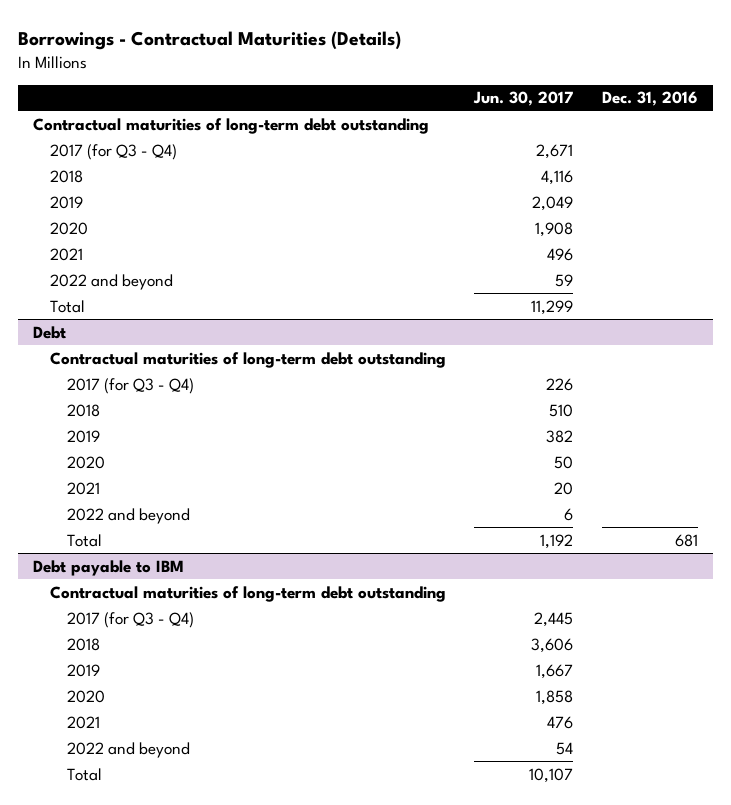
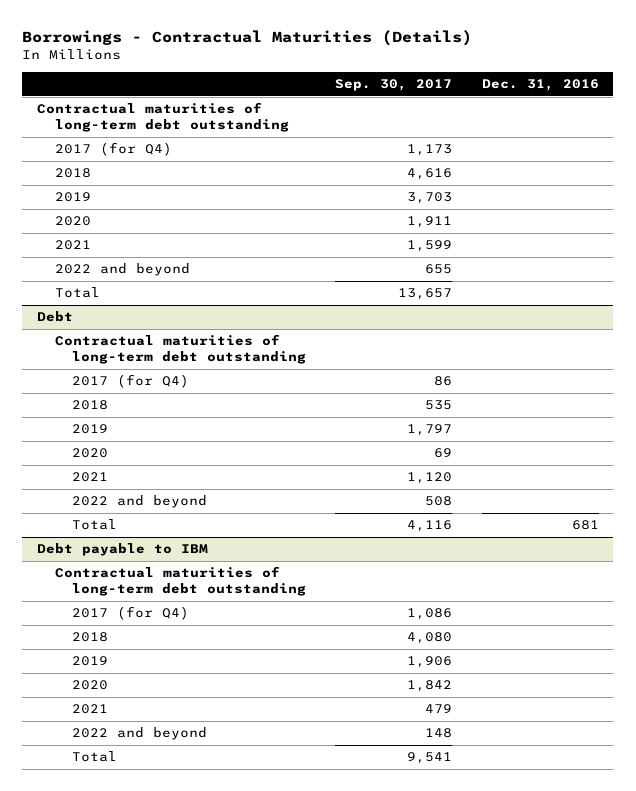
[473,91,574,107] Jun. 30, 2017 -> none
none -> [335,78,453,91] Sep. 30, 2017
[49,143,177,160] 2017 (for Q3 - Q4) -> [54,142,172,157] 2017 (for Q4)
[67,377,195,394] 2017 (for Q3 - Q4) -> [72,374,190,389] 2017 (for Q4)
[67,611,195,628] 2017 (for Q3 - Q4) -> [72,606,190,621] 2017 (for Q4)

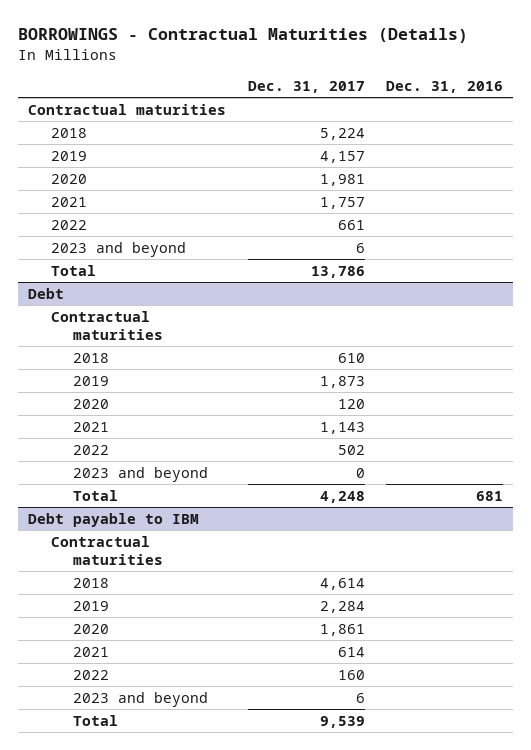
[22,29,473,46] Borrowings - Contractual Maturities (Details) -> [17,28,468,44] BORROWINGS - Contractual Maturities (Details)
[335,78,453,91] Sep. 30, 2017 -> none
none -> [247,80,365,93] Dec. 31, 2017
[54,142,172,157] 2017 (for Q4) -> none
[37,102,289,132] Contractual maturities of long-term debt outstanding -> [28,103,227,115] Contractual maturities
none -> [50,219,87,230] 2022
[54,263,190,277] 2022 and beyond -> [50,241,186,257] 2023 and beyond
[72,374,190,389] 2017 (for Q4) -> none
[54,334,307,364] Contractual maturities of long-term debt outstanding -> [50,310,164,340] Contractual maturities
none -> [73,444,110,455] 2022
[72,495,208,509] 2022 and beyond -> [73,466,209,482] 2023 and beyond
[72,606,190,621] 2017 (for Q4) -> none
[54,566,307,596] Contractual maturities of long-term debt outstanding -> [50,535,164,565] Contractual maturities
none -> [73,669,110,680] 2022
[72,727,208,741] 2022 and beyond -> [73,691,209,707] 2023 and beyond

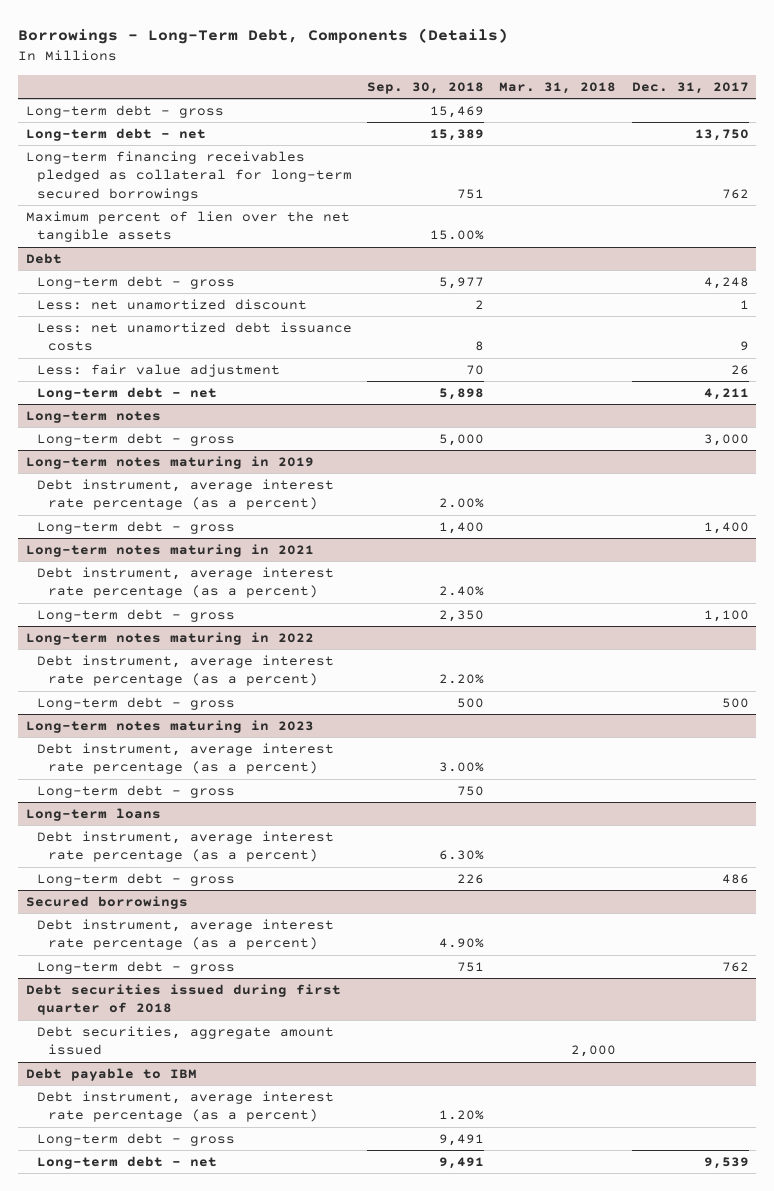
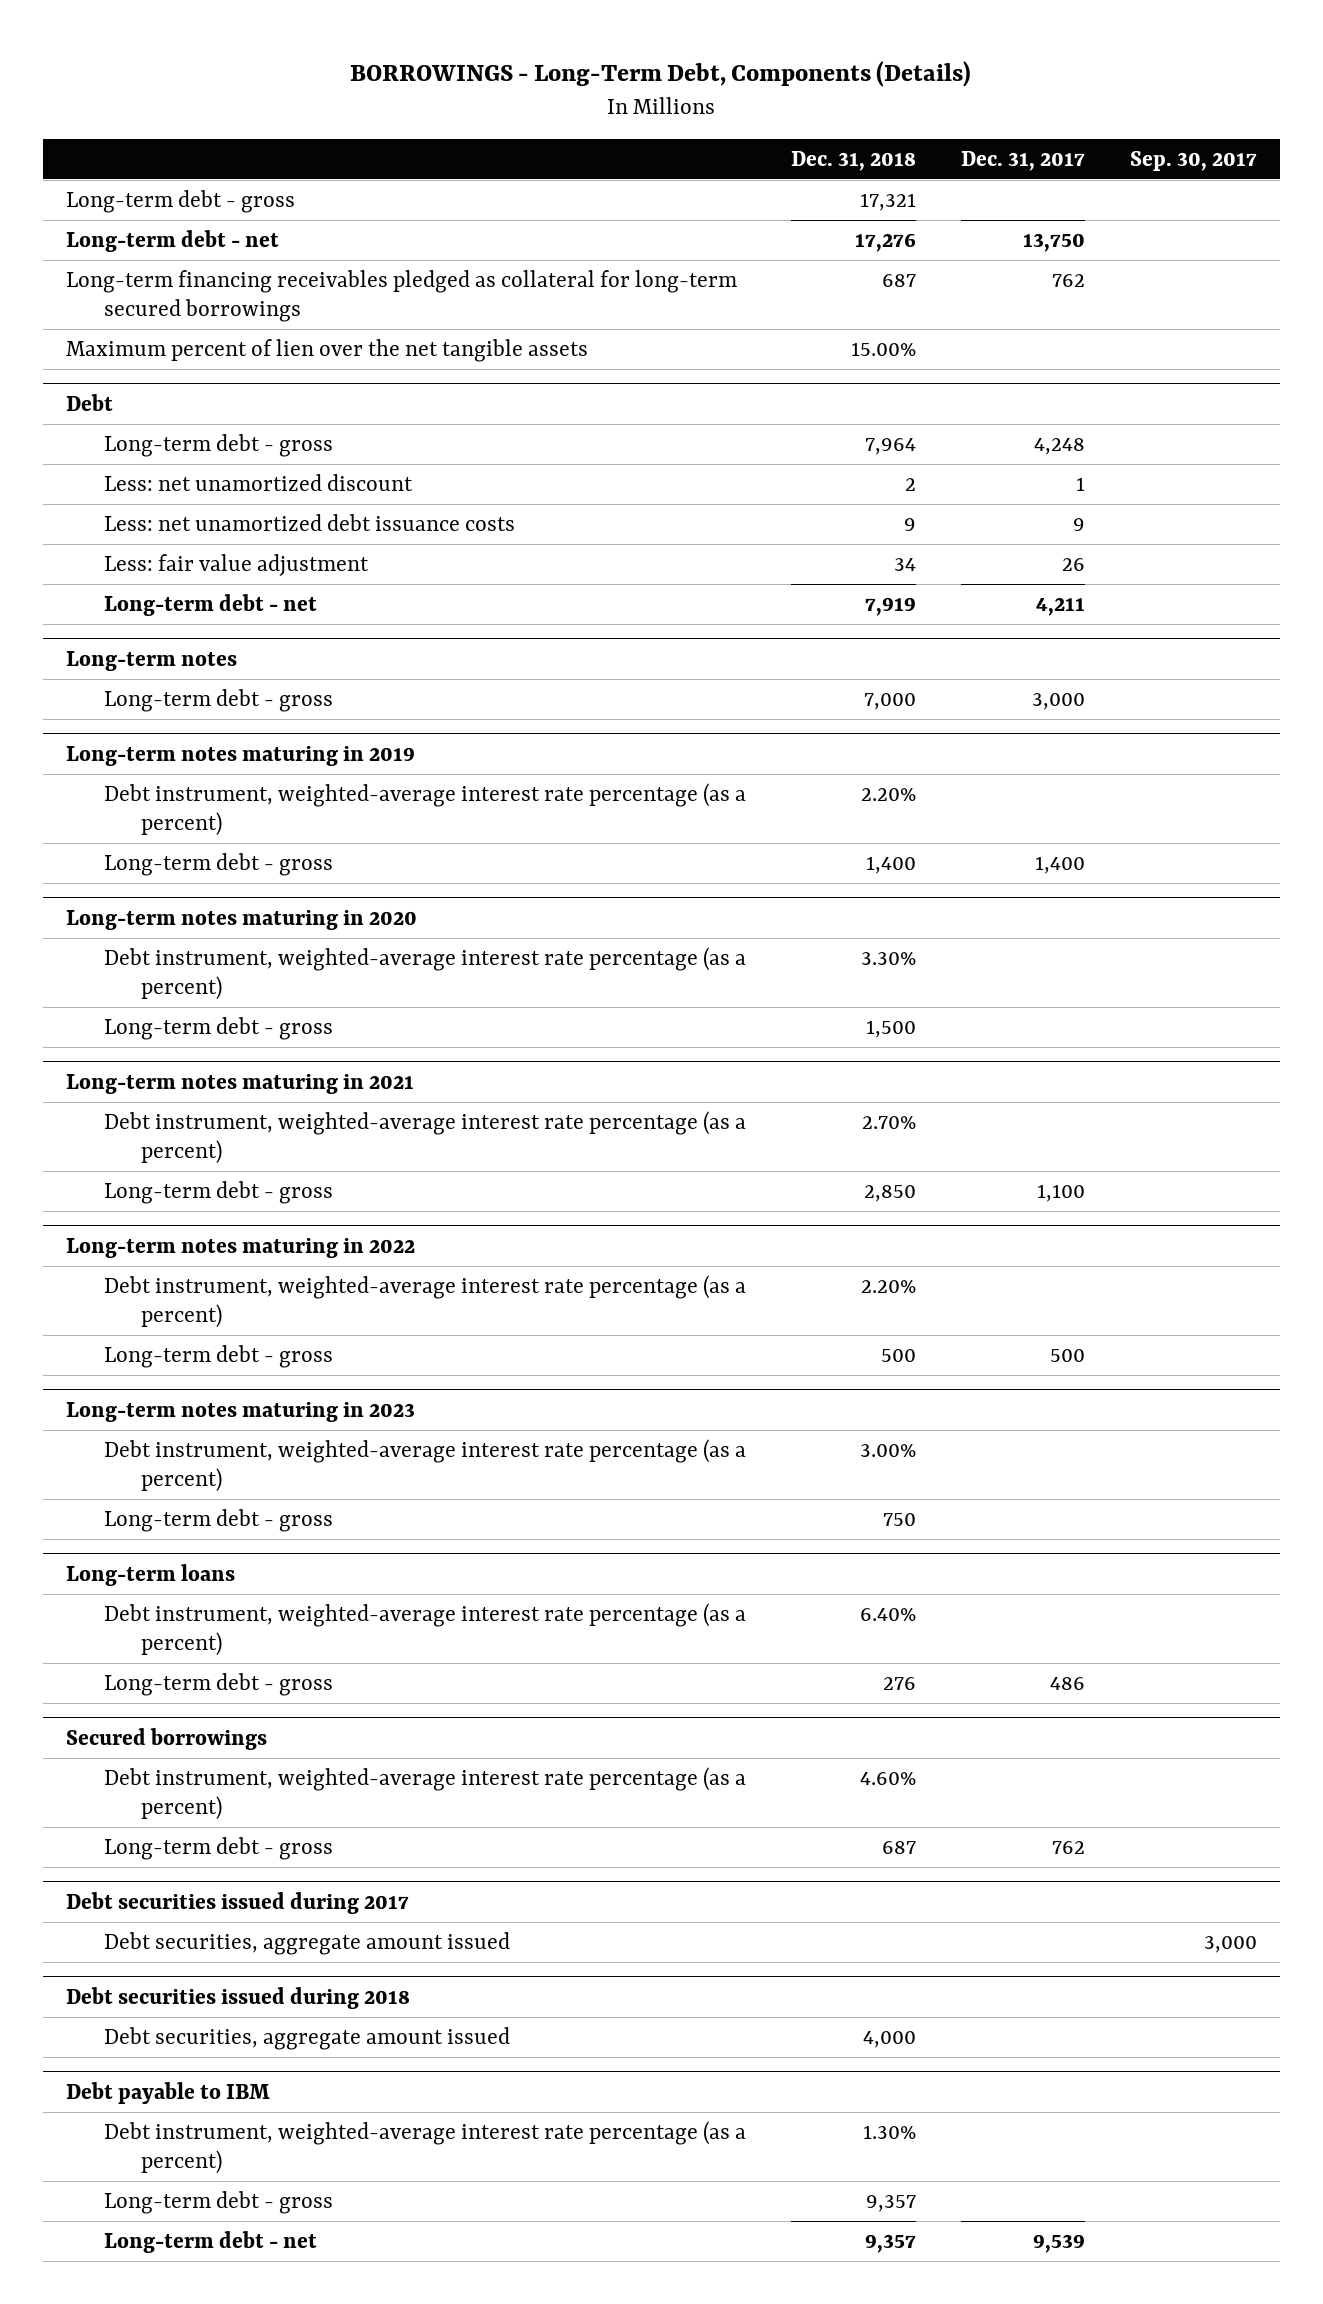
[17,28,508,45] Borrowings - Long-Term Debt, Components (Details) -> [350,61,972,88] BORROWINGS - Long-Term Debt, Components (Details)
[367,81,485,94] Sep. 30, 2018 -> none
[499,81,617,94] Mar. 31, 2018 -> none
none -> [790,150,916,171] Dec. 31, 2018
none -> [1129,150,1257,171] Sep. 30, 2017
[36,479,334,511] Debt instrument, average interest rate percentage (as a percent) -> [103,782,746,837] Debt instrument, weighted-average interest rate percentage (as a percent)
none -> [66,909,418,930] Long-term notes maturing in 2020
none -> [103,946,746,1001] Debt instrument, weighted-average interest rate percentage (as a percent)
none -> [103,1016,333,1040] Long-term debt - gross
[36,567,334,599] Debt instrument, average interest rate percentage (as a percent) -> [103,1110,746,1165] Debt instrument, weighted-average interest rate percentage (as a percent)
[36,655,334,687] Debt instrument, average interest rate percentage (as a percent) -> [103,1274,746,1329] Debt instrument, weighted-average interest rate percentage (as a percent)
[36,743,334,775] Debt instrument, average interest rate percentage (as a percent) -> [103,1438,746,1493] Debt instrument, weighted-average interest rate percentage (as a percent)
[36,831,334,863] Debt instrument, average interest rate percentage (as a percent) -> [103,1602,746,1657] Debt instrument, weighted-average interest rate percentage (as a percent)
[36,919,334,951] Debt instrument, average interest rate percentage (as a percent) -> [103,1766,746,1821] Debt instrument, weighted-average interest rate percentage (as a percent)
[25,984,341,1016] Debt securities issued during first quarter of 2018 -> none
[36,1026,334,1056] Debt securities, aggregate amount issued -> none
none -> [66,1891,410,1914] Debt securities issued during 2017
none -> [103,1931,510,1955] Debt securities, aggregate amount issued
none -> [66,1986,411,2009] Debt securities issued during 2018
none -> [103,2026,510,2050] Debt securities, aggregate amount issued
[36,1091,334,1123] Debt instrument, average interest rate percentage (as a percent) -> [103,2120,746,2175] Debt instrument, weighted-average interest rate percentage (as a percent)

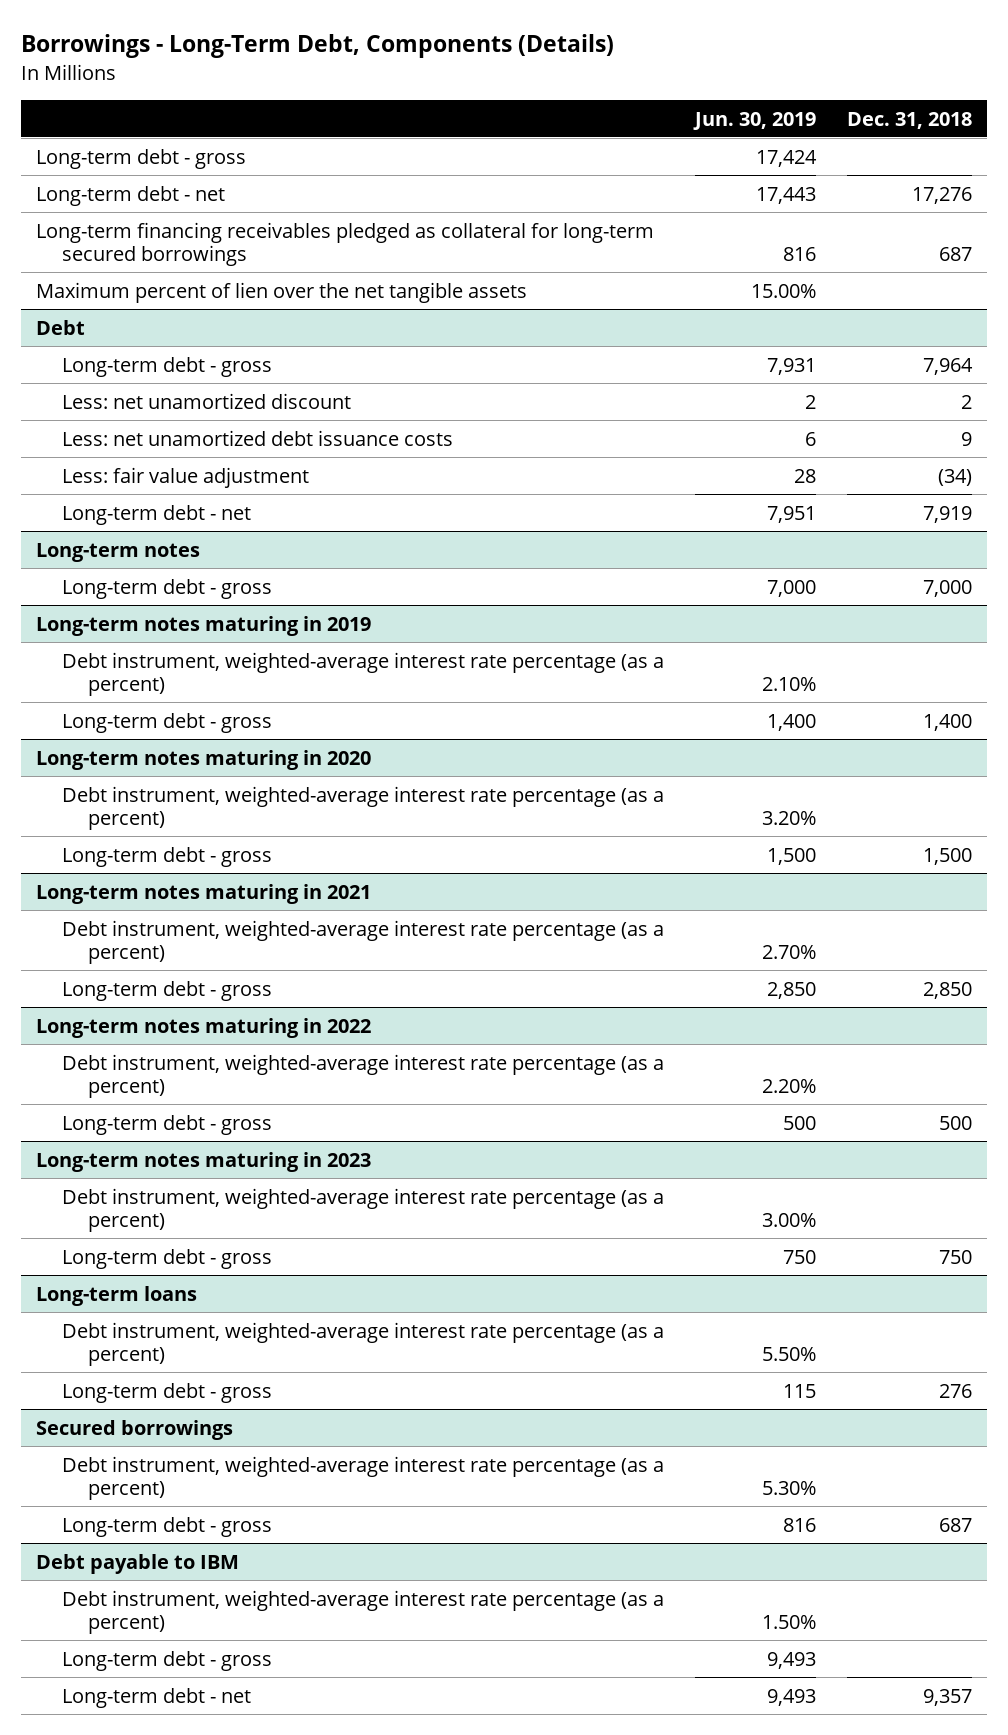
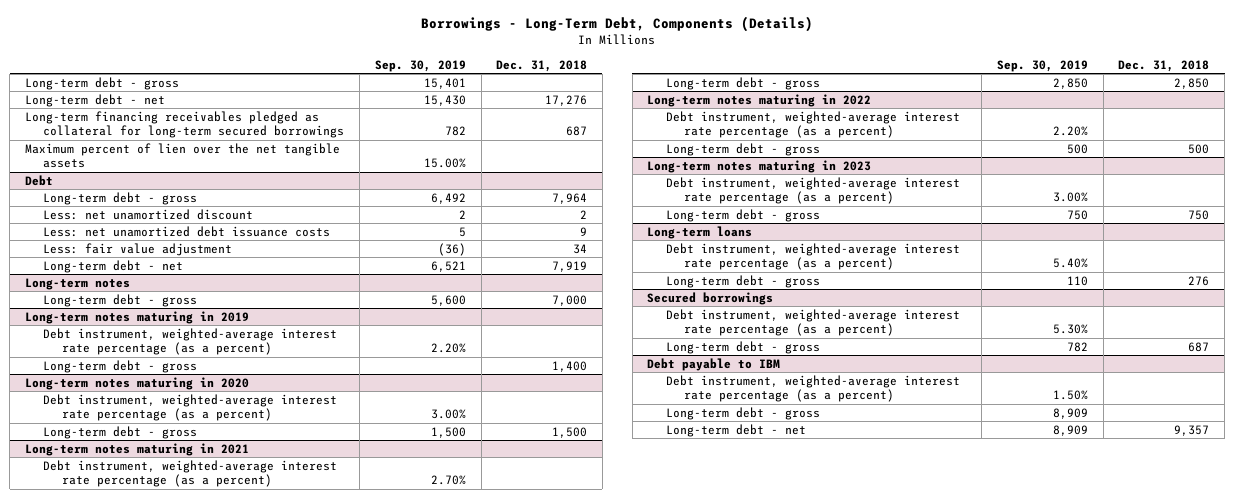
[692,111,816,130] Jun. 30, 2019 -> none
none -> [374,60,466,73] Sep. 30, 2019
[937,468,972,486] (34) -> [573,243,588,254] 34

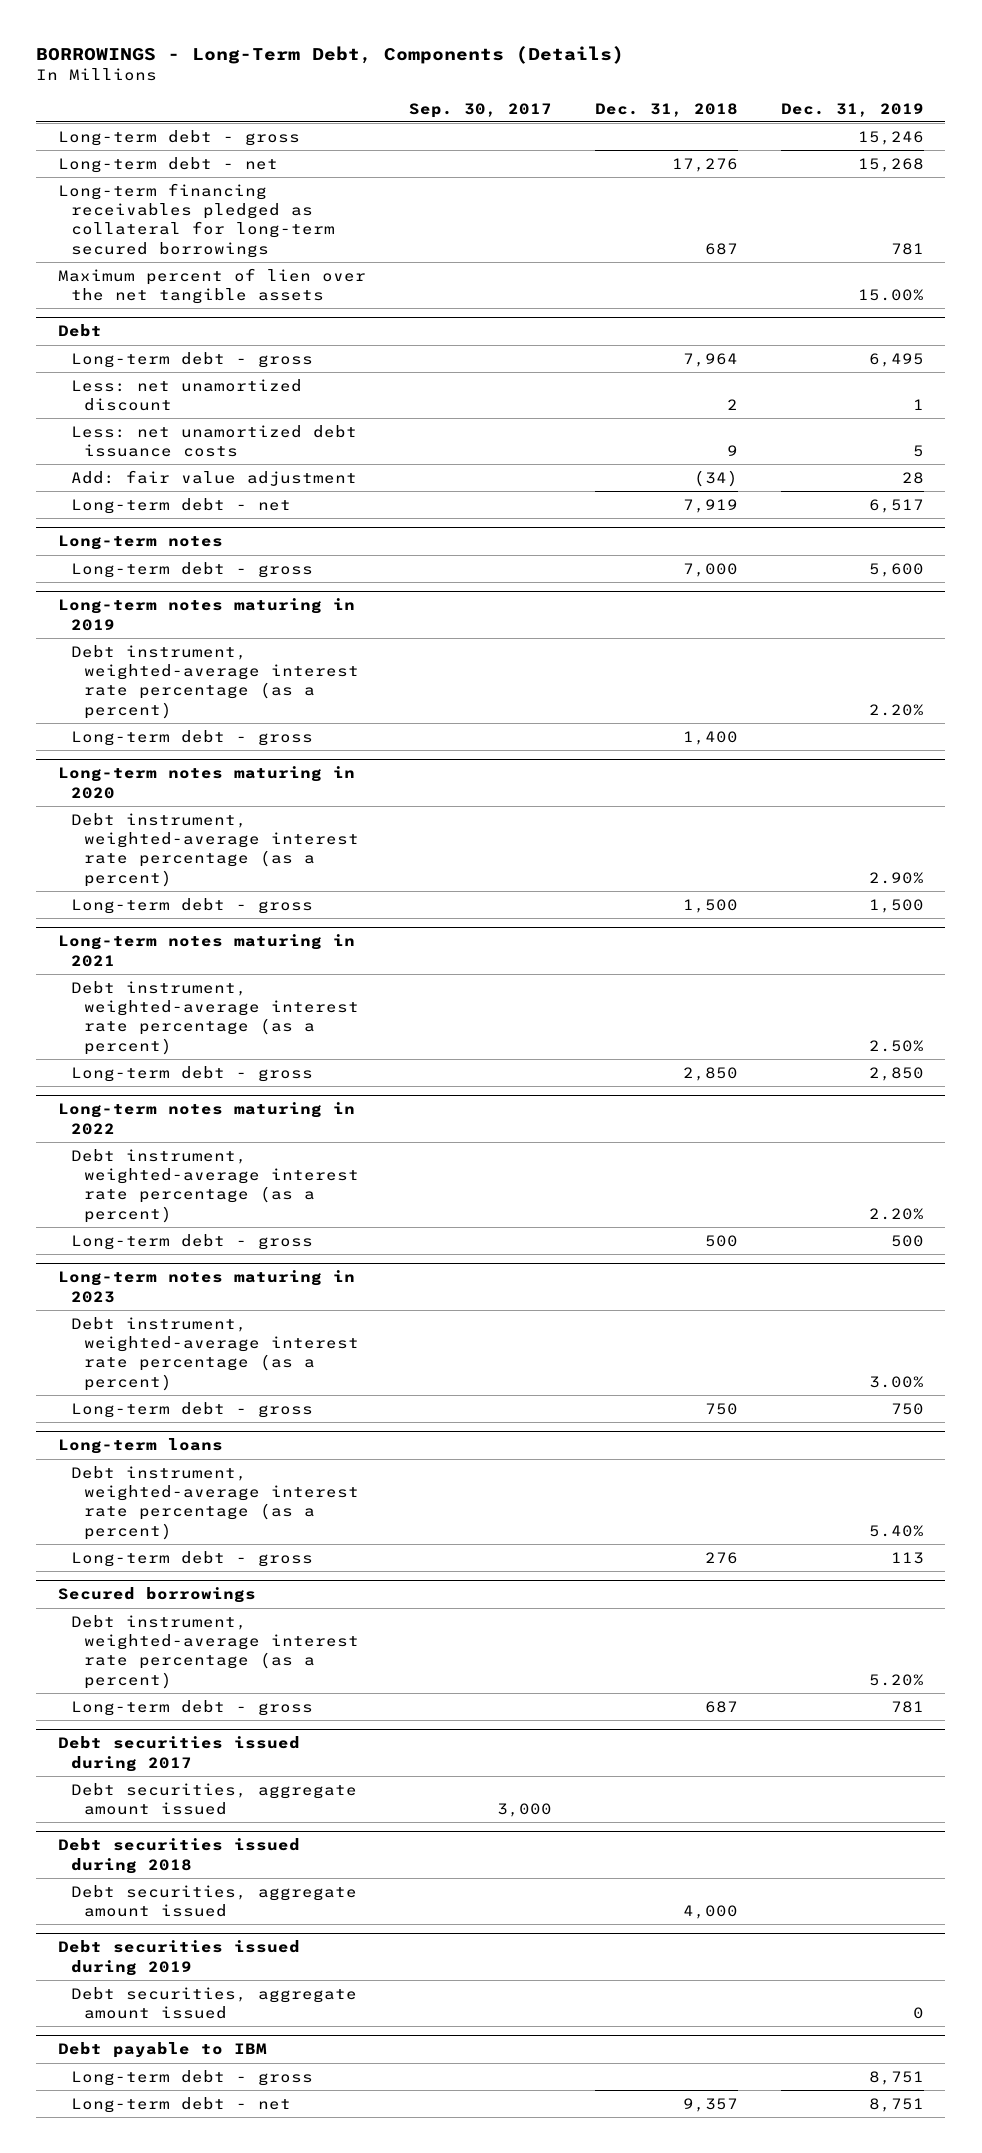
[421,16,814,33] Borrowings - Long-Term Debt, Components (Details) -> [36,45,625,64] BORROWINGS - Long-Term Debt, Components (Details)
[374,60,466,73] Sep. 30, 2019 -> none
none -> [408,102,552,118] Sep. 30, 2017
none -> [780,102,924,117] Dec. 31, 2019
[43,242,233,256] Less: fair value adjustment -> [70,469,357,486] Add: fair value adjustment
[573,243,588,254] 34 -> [693,469,738,487] (34)
none -> [57,1736,300,1772] Debt securities issued during 2017
none -> [70,1782,357,1816] Debt securities, aggregate amount issued
none -> [57,1838,300,1874] Debt securities issued during 2018
none -> [70,1884,357,1918] Debt securities, aggregate amount issued
none -> [57,1940,300,1976] Debt securities issued during 2019
none -> [70,1986,357,2020] Debt securities, aggregate amount issued
[665,374,960,403] Debt instrument, weighted-average interest rate percentage (as a percent) -> none

